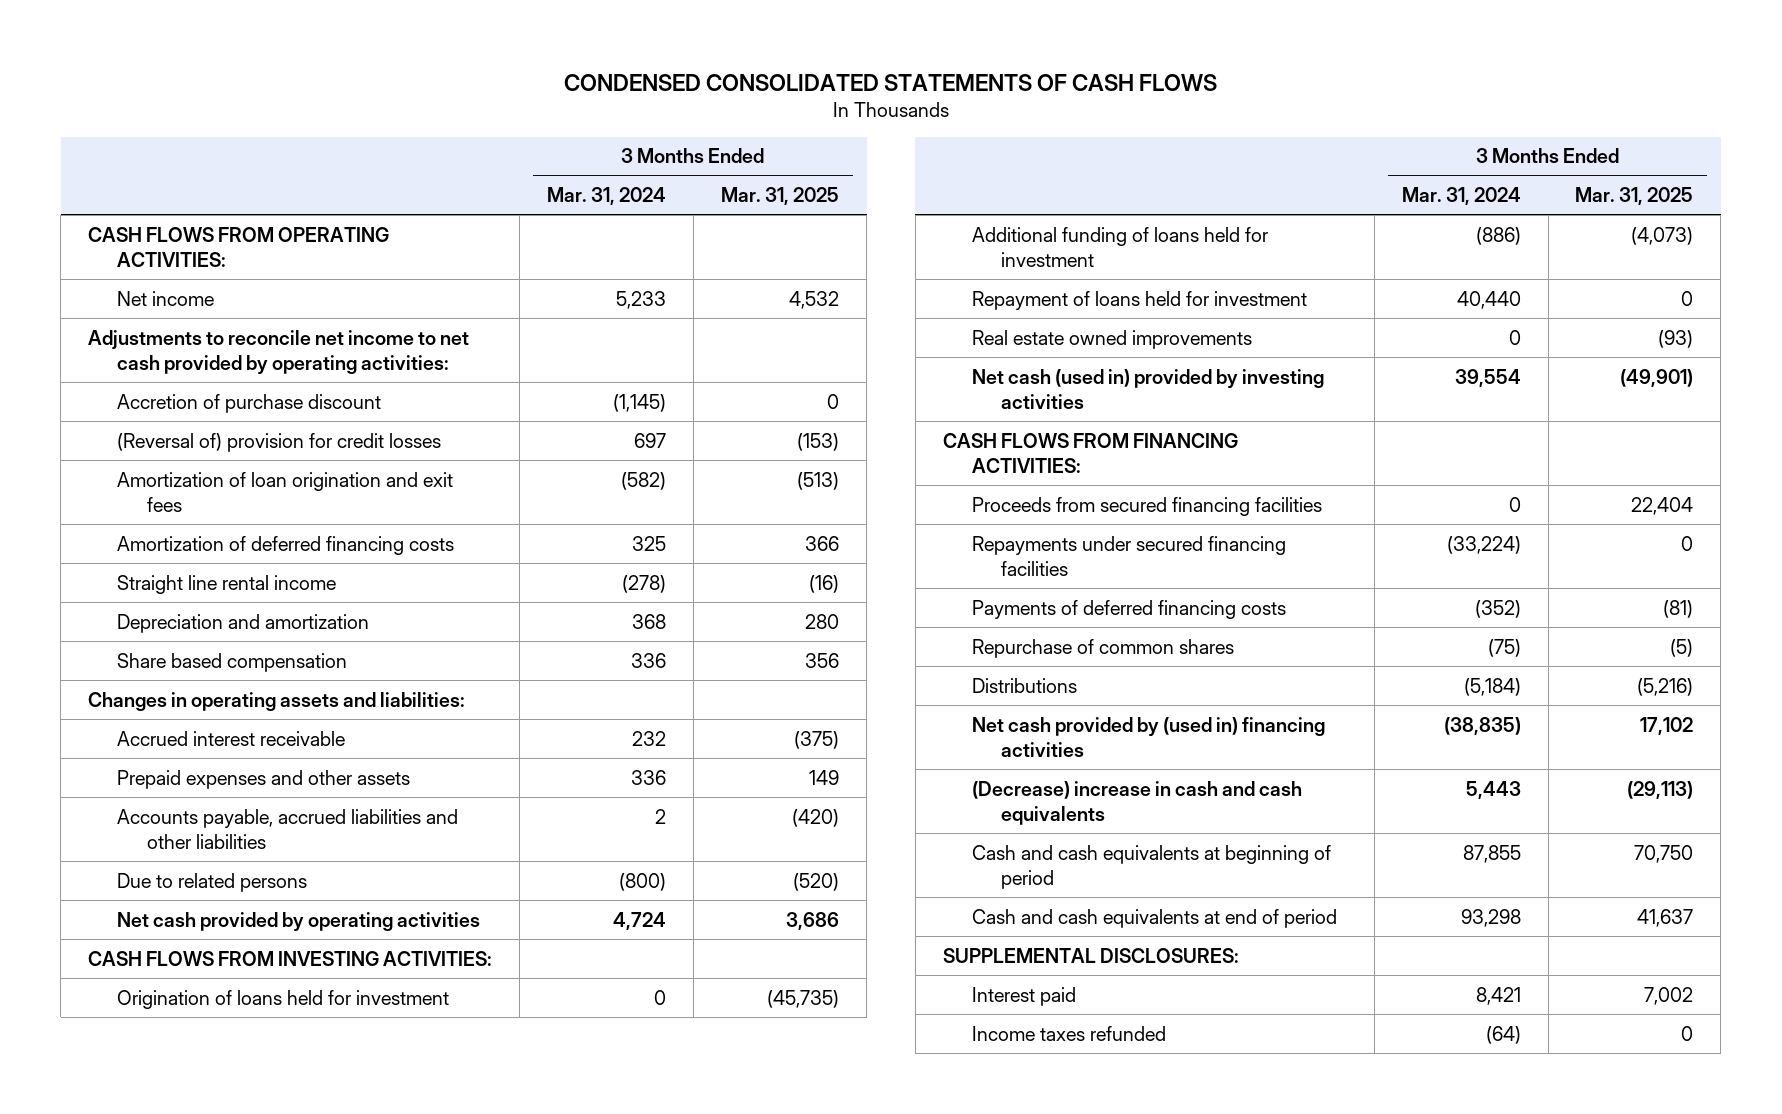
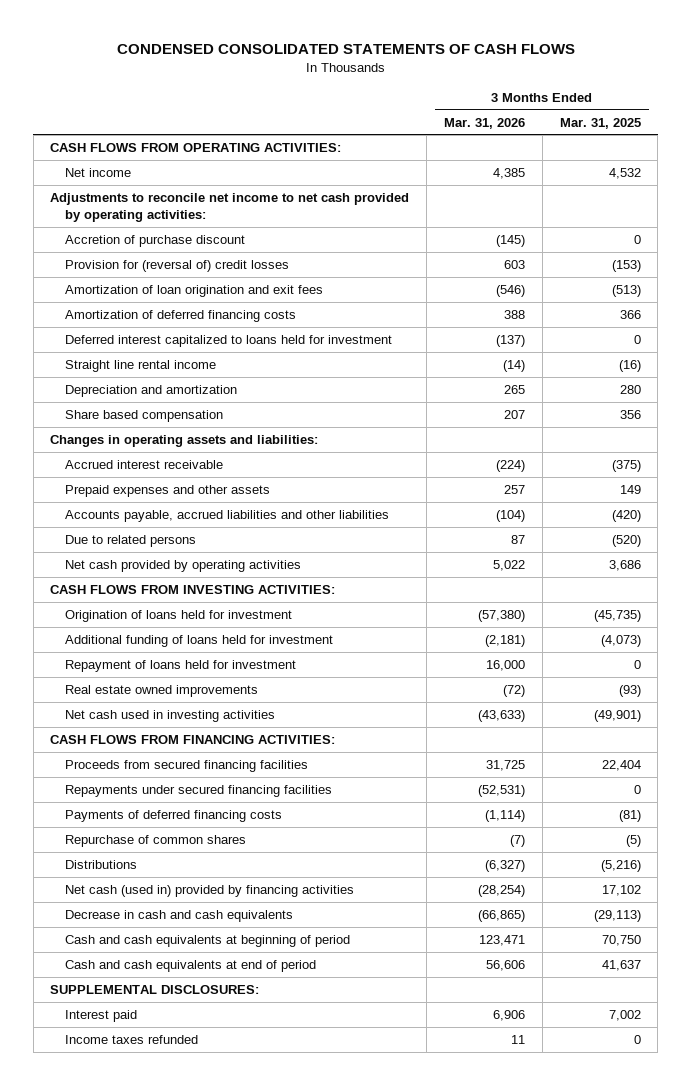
[547,187,667,206] Mar. 31, 2024 -> none
none -> [444,117,526,129] Mar. 31, 2026
[117,432,442,452] (Reversal of) provision for credit losses -> [64,259,289,272] Provision for (reversal of) credit losses
none -> [64,334,392,347] Deferred interest capitalized to loans held for investment
[971,368,1324,409] Net cash (used in) provided by investing activities -> [64,709,275,722] Net cash used in investing activities
[971,716,1325,757] Net cash provided by (used in) financing activities -> [64,884,354,897] Net cash (used in) provided by financing activities
[971,780,1302,825] (Decrease) increase in cash and cash equivalents -> [64,909,293,922] Decrease in cash and cash equivalents

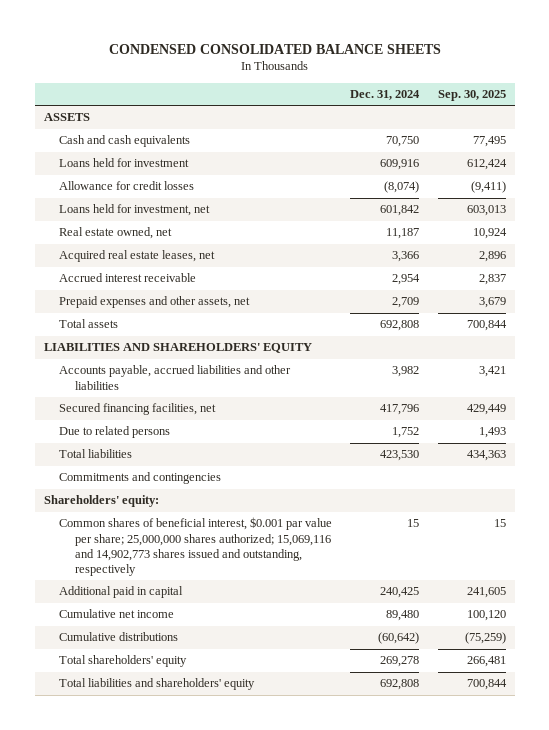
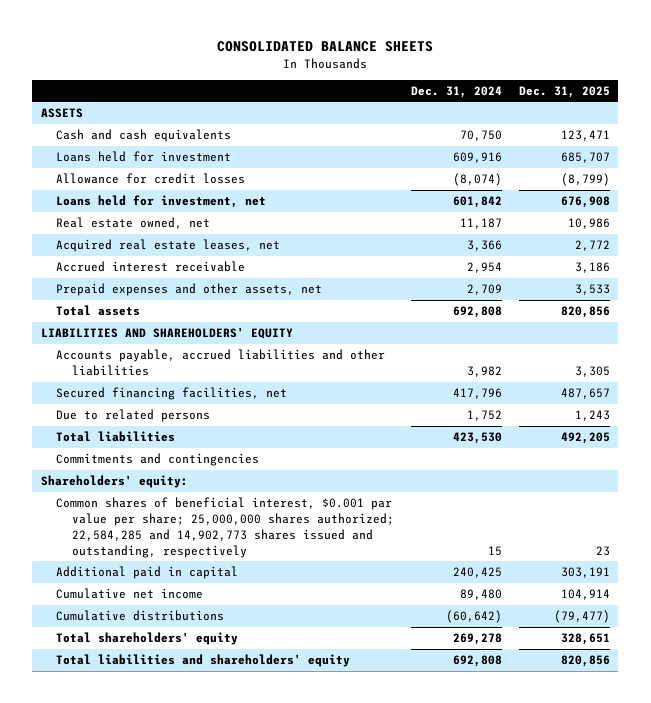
[108,43,441,54] CONDENSED CONSOLIDATED BALANCE SHEETS -> [217,41,434,53] CONSOLIDATED BALANCE SHEETS
[437,89,506,101] Sep. 30, 2025 -> none
none -> [518,85,610,98] Dec. 31, 2025
[59,517,333,576] Common shares of beneficial interest, $0.001 par value per share; 25,000,000 shares authorized; 15,069,116 and 14,902,773 shares issued and outstanding, respectively -> [56,497,394,558] Common shares of beneficial interest, $0.001 par value per share; 25,000,000 shares authorized; 22,584,285 and 14,902,773 shares issued and outstanding, respectively

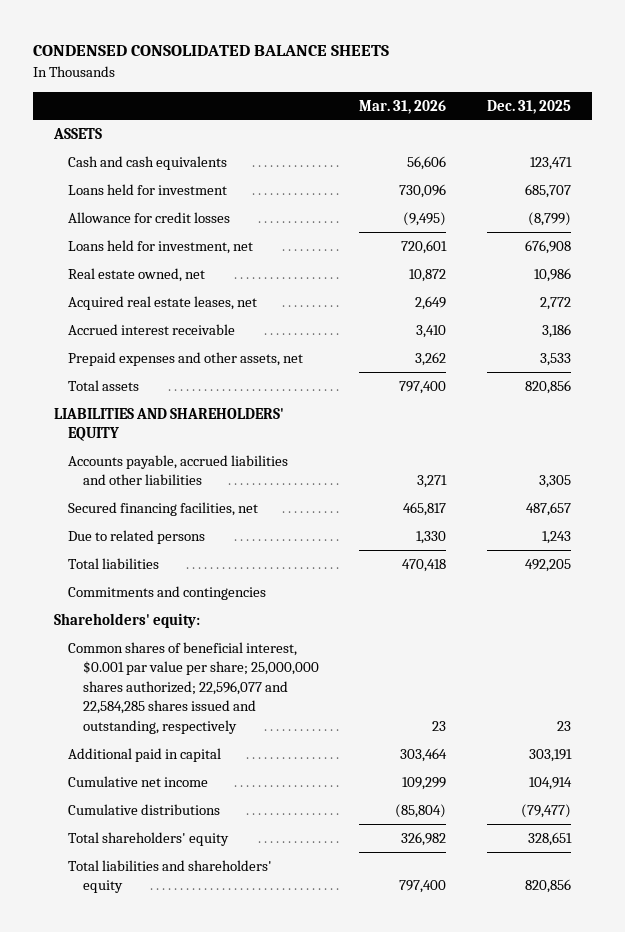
[217,41,434,53] CONSOLIDATED BALANCE SHEETS -> [33,45,390,57] CONDENSED CONSOLIDATED BALANCE SHEETS
[410,85,502,98] Dec. 31, 2024 -> none
none -> [359,99,447,114] Mar. 31, 2026
[56,497,394,558] Common shares of beneficial interest, $0.001 par value per share; 25,000,000 shares authorized; 22,584,285 and 14,902,773 shares issued and outstanding, respectively -> [68,641,319,734] Common shares of beneficial interest, $0.001 par value per share; 25,000,000 shares authorized; 22,596,077 and 22,584,285 shares issued and outstanding, respectively

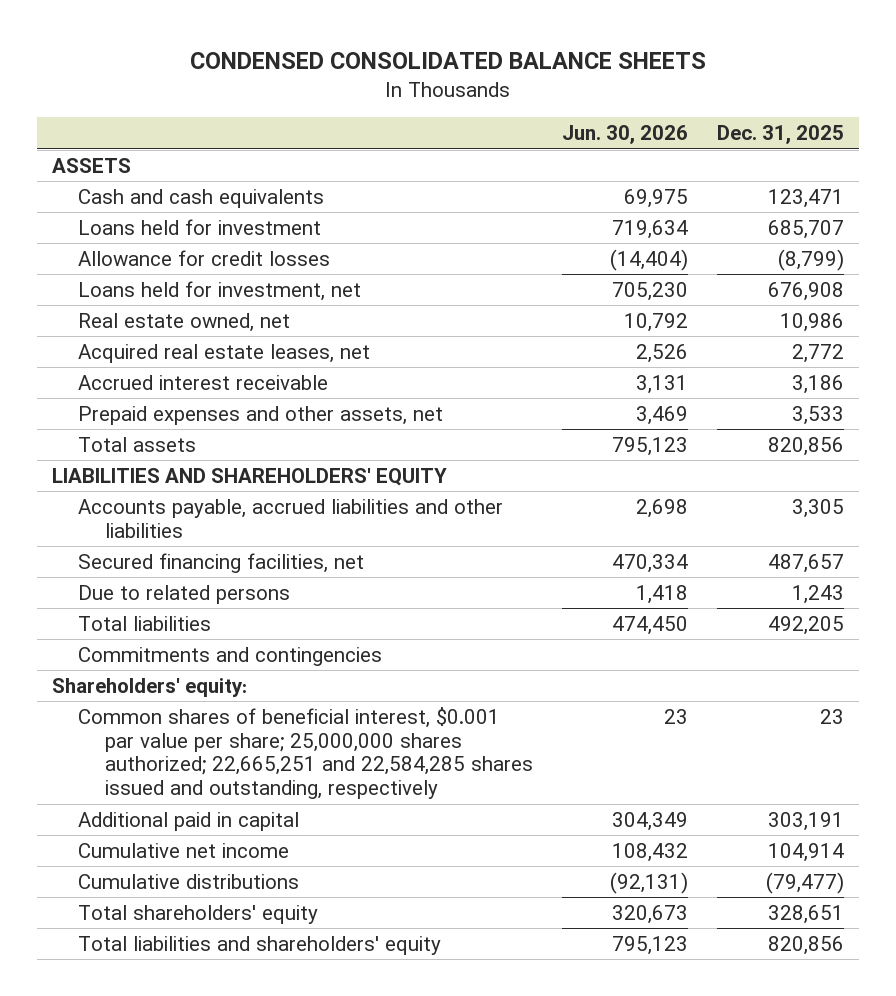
[359,99,447,114] Mar. 31, 2026 -> none
none -> [561,125,688,145] Jun. 30, 2026
[68,641,319,734] Common shares of beneficial interest, $0.001 par value per share; 25,000,000 shares authorized; 22,596,077 and 22,584,285 shares issued and outstanding, respectively -> [78,706,533,800] Common shares of beneficial interest, $0.001 par value per share; 25,000,000 shares authorized; 22,665,251 and 22,584,285 shares issued and outstanding, respectively

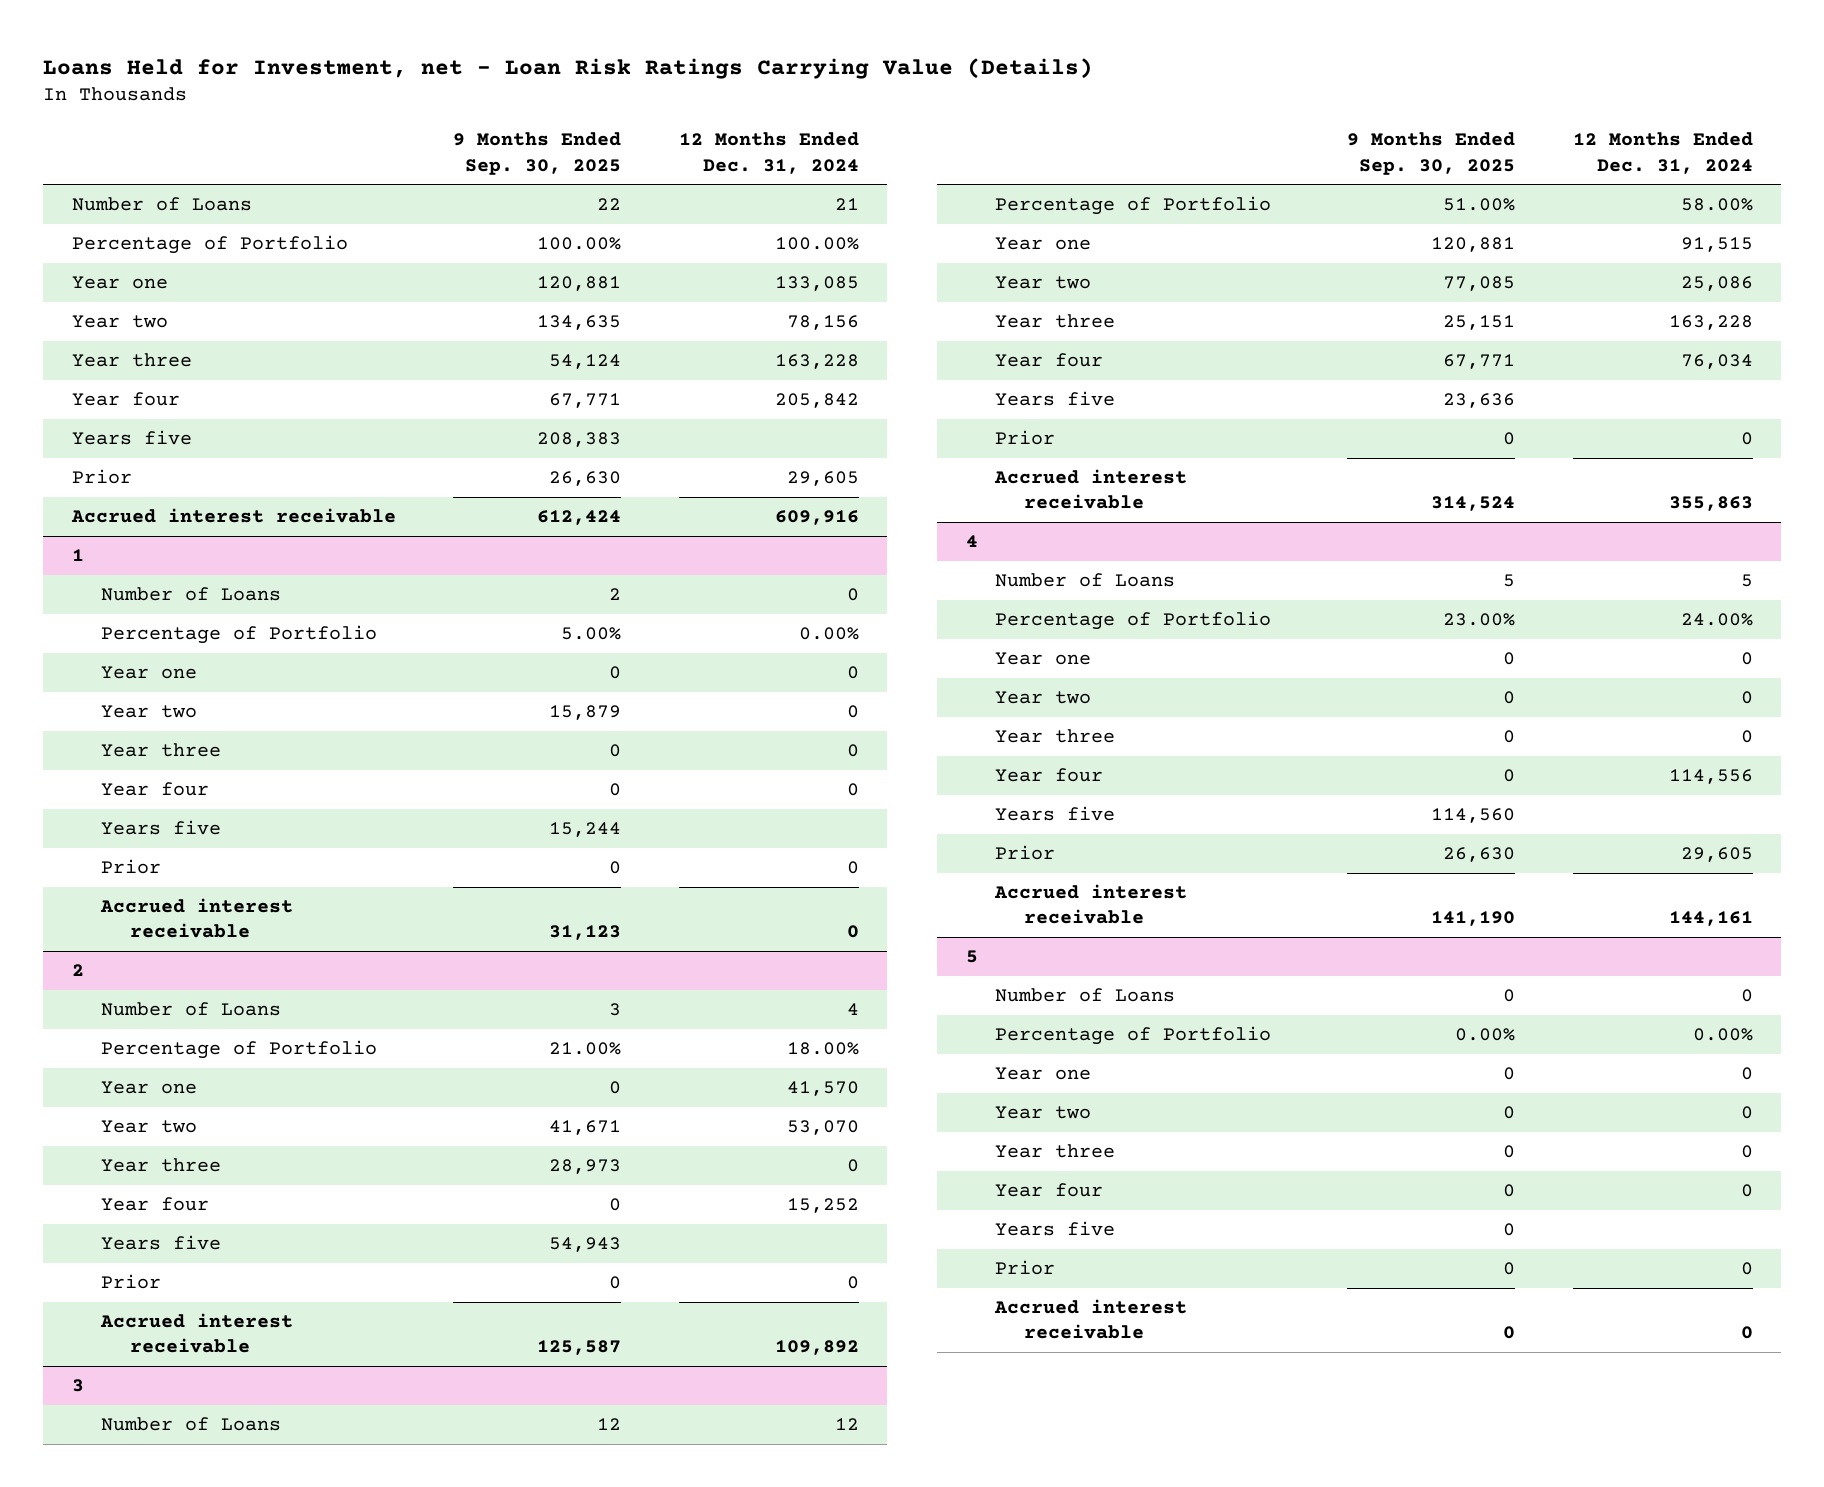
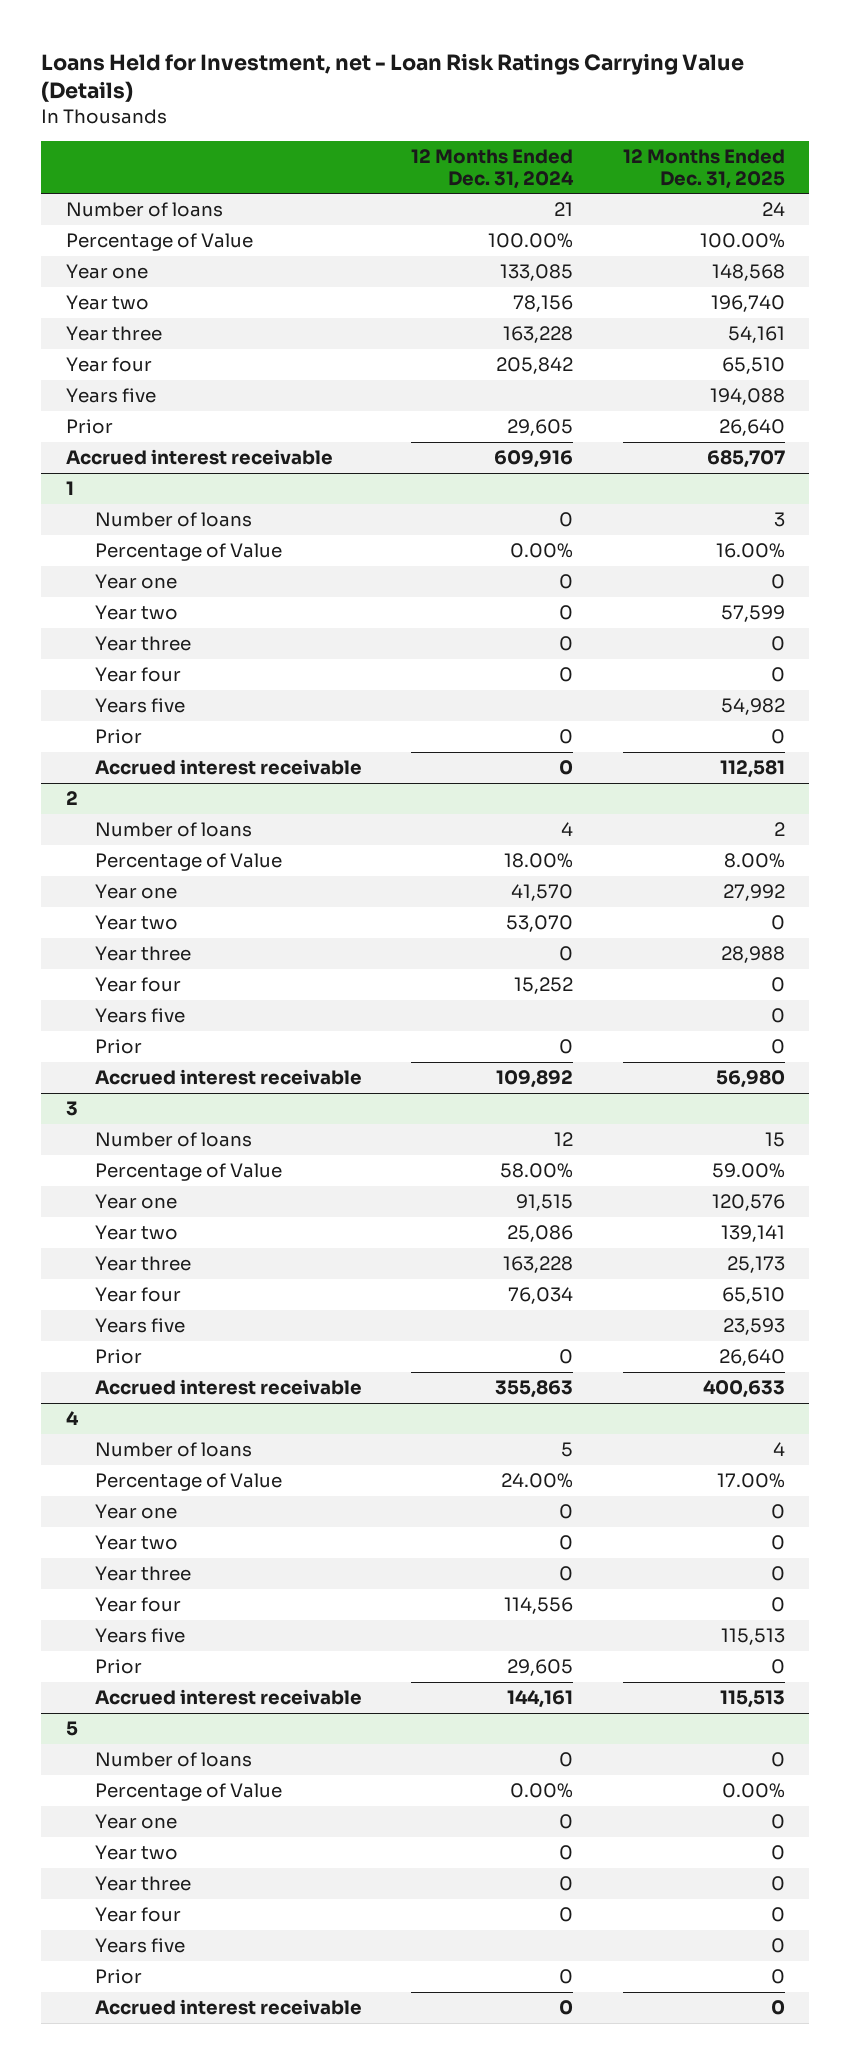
[453,132,622,175] 9 Months Ended Sep. 30, 2025 -> none
none -> [622,149,785,189] 12 Months Ended Dec. 31, 2025
[71,197,252,212] Number of Loans -> [66,201,224,217] Number of loans
[71,235,348,255] Percentage of Portfolio -> [66,232,254,251] Percentage of Value
[100,587,281,602] Number of Loans -> [95,511,253,527] Number of loans
[100,625,377,645] Percentage of Portfolio -> [95,542,283,561] Percentage of Value
[100,1002,281,1017] Number of Loans -> [95,821,253,837] Number of loans
[100,1040,377,1060] Percentage of Portfolio -> [95,852,283,871] Percentage of Value
[100,1417,281,1432] Number of Loans -> [95,1131,253,1147] Number of loans
[994,196,1271,216] Percentage of Portfolio -> [95,1162,283,1181] Percentage of Value
[994,573,1175,588] Number of Loans -> [95,1441,253,1457] Number of loans
[994,611,1271,631] Percentage of Portfolio -> [95,1472,283,1491] Percentage of Value
[994,988,1175,1003] Number of Loans -> [95,1751,253,1767] Number of loans
[994,1026,1271,1046] Percentage of Portfolio -> [95,1782,283,1801] Percentage of Value

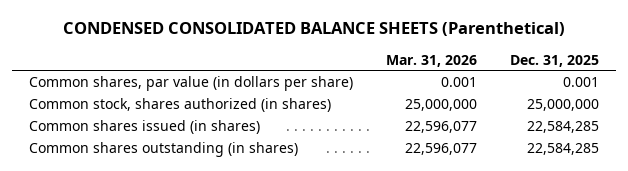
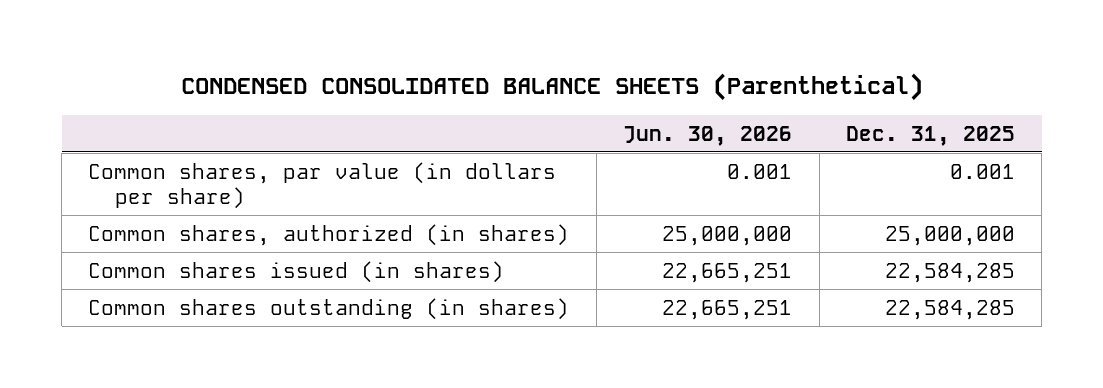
[386,54,478,67] Mar. 31, 2026 -> none
none -> [623,125,793,146] Jun. 30, 2026
[29,97,332,112] Common stock, shares authorized (in shares) -> [88,223,570,246] Common shares, authorized (in shares)

